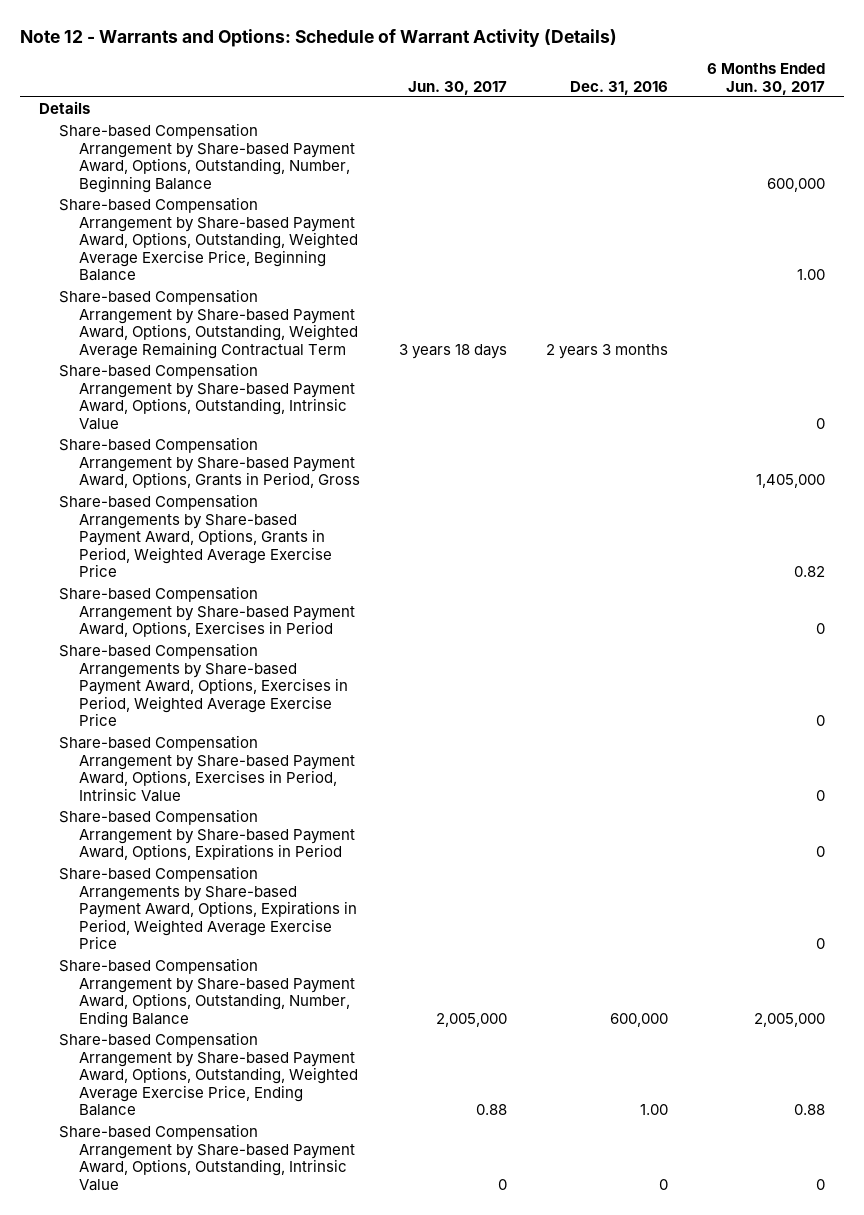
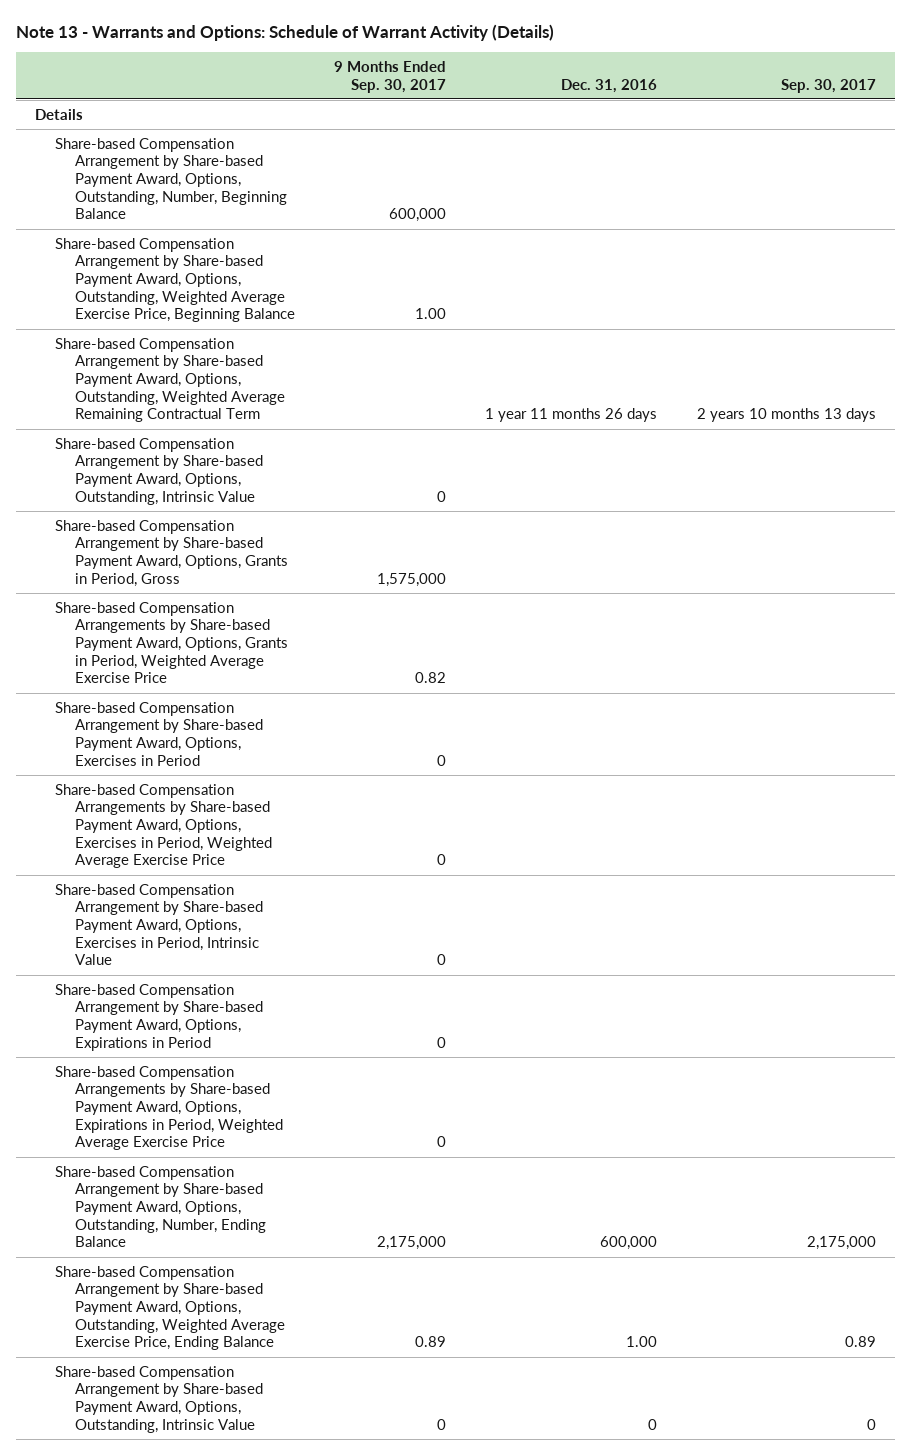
[19,28,617,47] Note 12 - Warrants and Options: Schedule of Warrant Activity (Details) -> [15,24,554,42] Note 13 - Warrants and Options: Schedule of Warrant Activity (Details)
[407,80,507,95] Jun. 30, 2017 -> none
[706,63,825,95] 6 Months Ended Jun. 30, 2017 -> none
none -> [334,60,447,93] 9 Months Ended Sep. 30, 2017
none -> [780,78,876,93] Sep. 30, 2017
[545,343,668,359] 2 years 3 months -> [485,408,658,423] 1 year 11 months 26 days

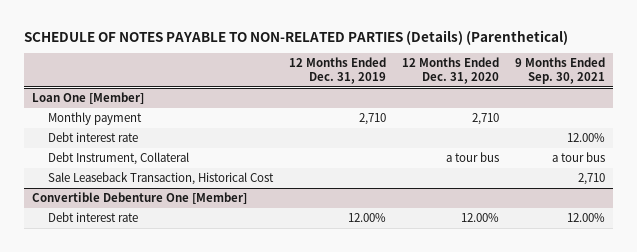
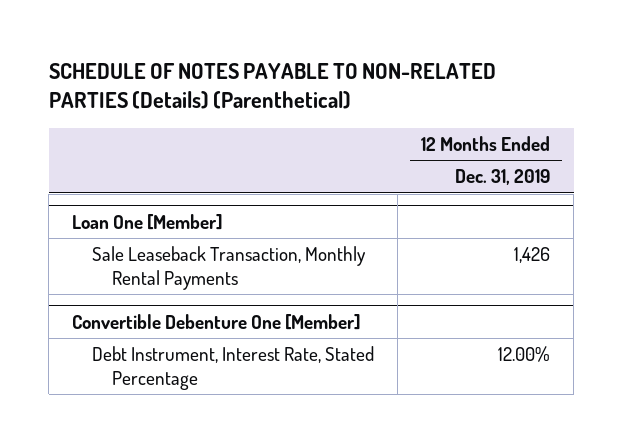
[401,57,499,85] 12 Months Ended Dec. 31, 2020 -> none
[514,57,605,85] 9 Months Ended Sep. 30, 2021 -> none
[47,131,138,142] Debt interest rate -> none
[47,151,189,165] Debt Instrument, Collateral -> none
[47,171,274,185] Sale Leaseback Transaction, Historical Cost -> none
[47,111,142,125] Monthly payment -> [92,246,367,290] Sale Leaseback Transaction, Monthly Rental Payments
[358,112,386,125] 2,710 -> [514,247,551,264] 1,426
[47,211,138,222] Debt interest rate -> [92,346,375,390] Debt Instrument, Interest Rate, Stated Percentage

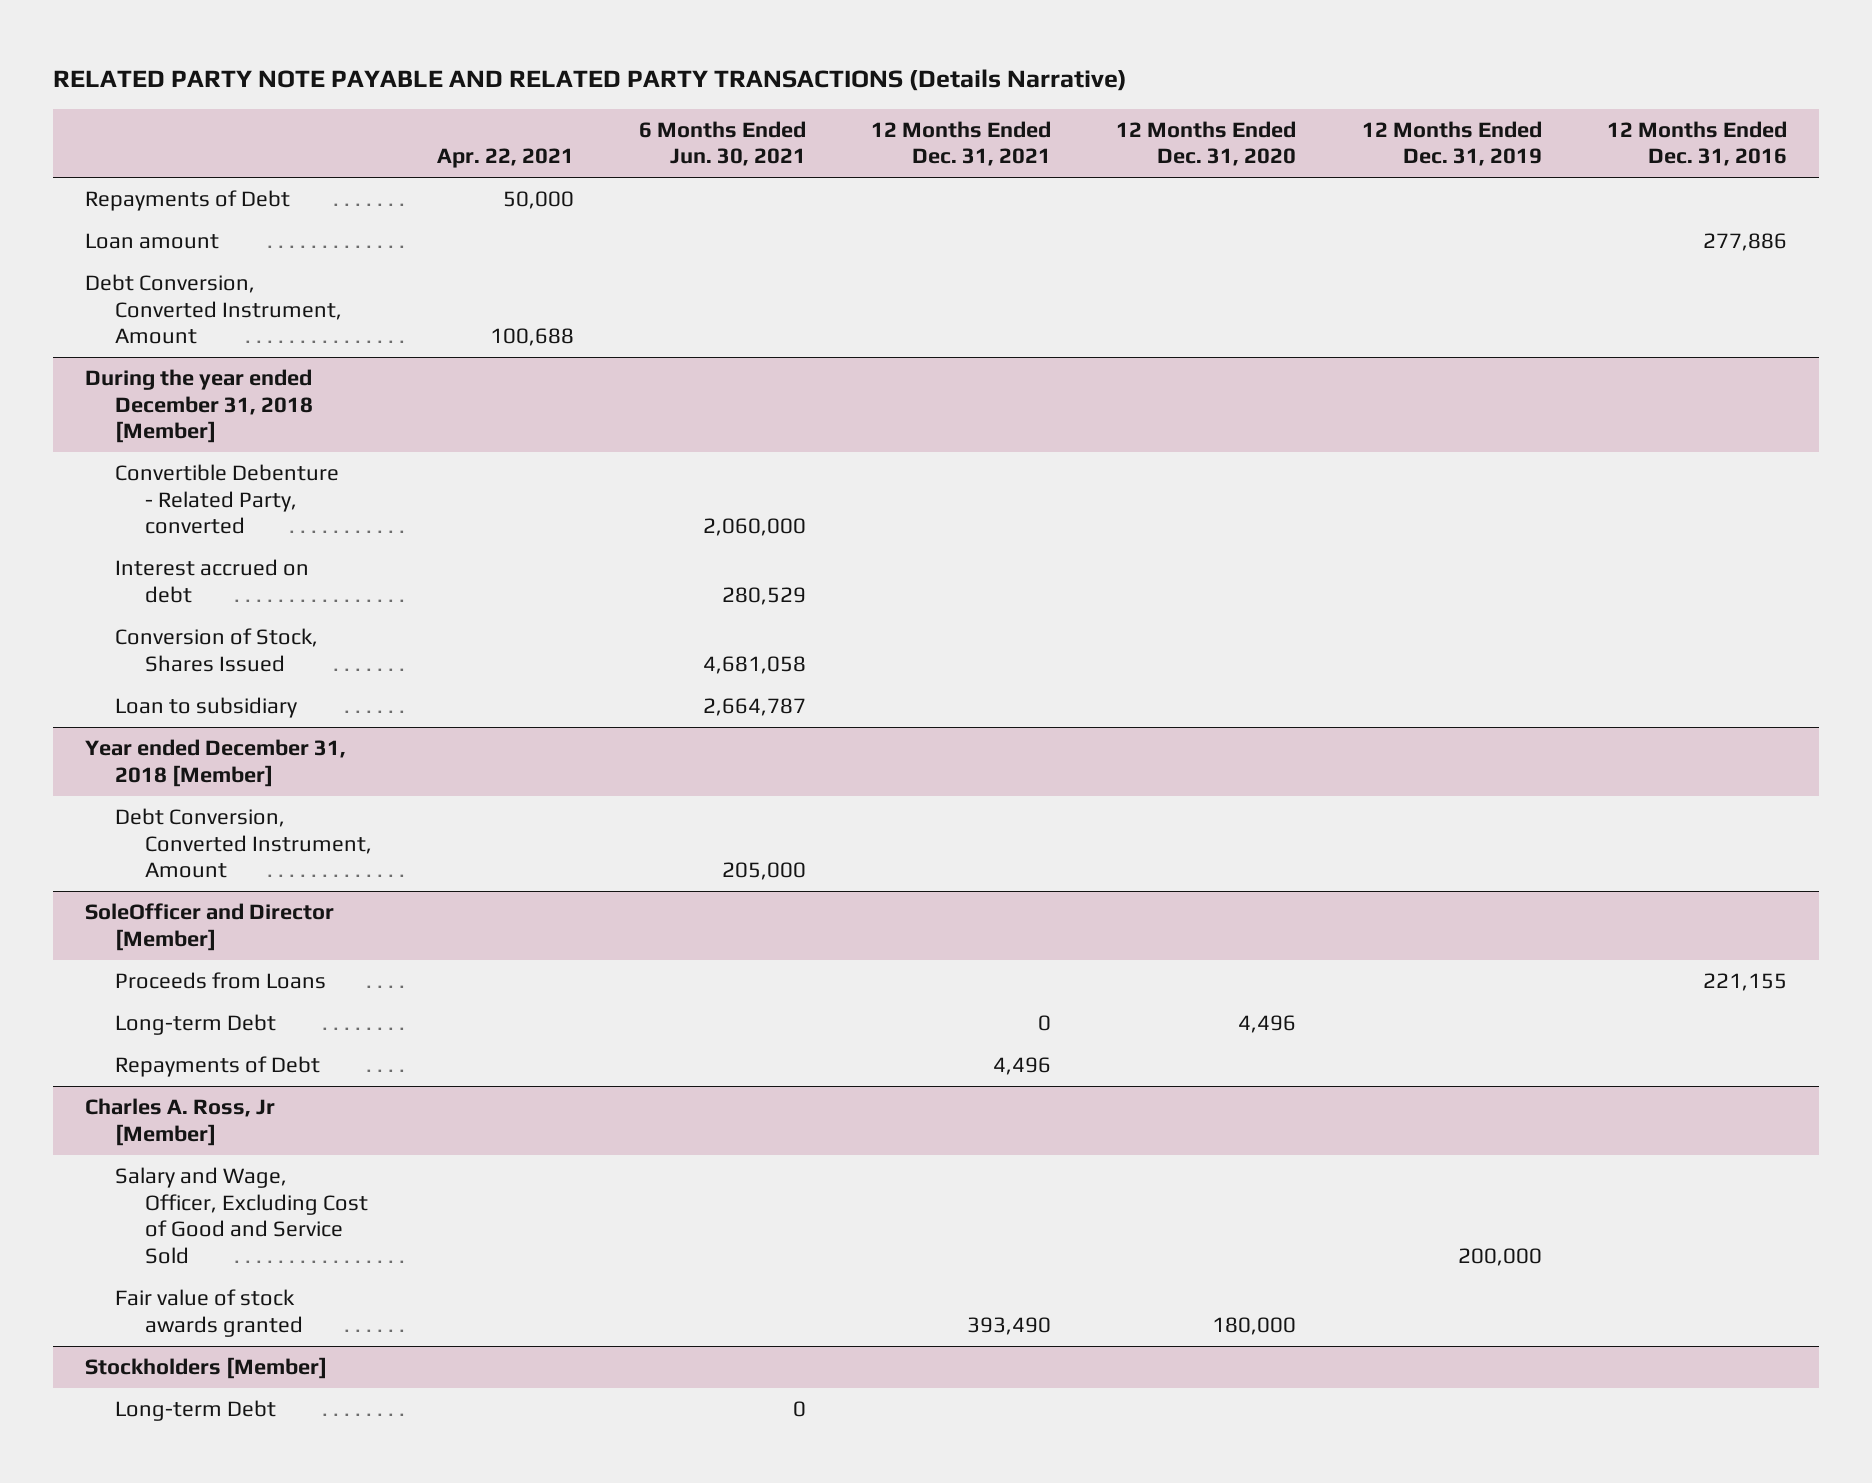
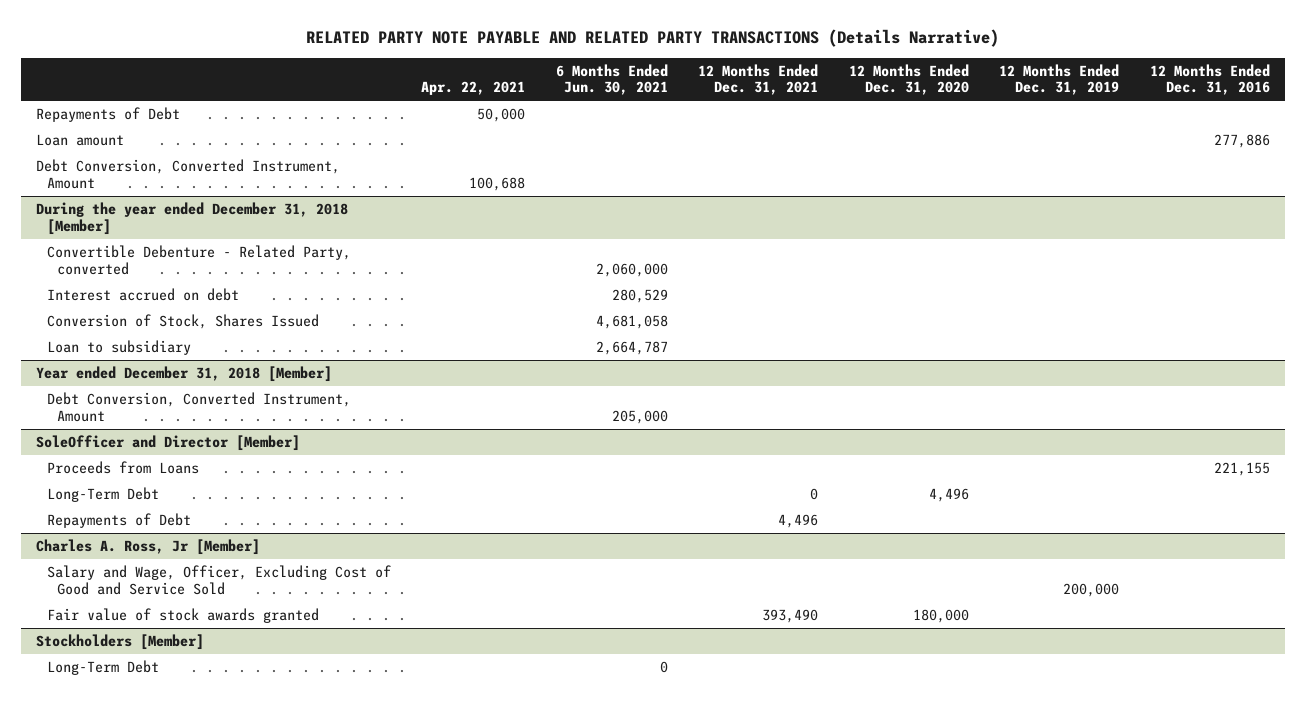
[115,1014,277,1036] Long-term Debt -> [46,487,159,503] Long-Term Debt
[115,1400,277,1422] Long-term Debt -> [46,660,159,676] Long-Term Debt

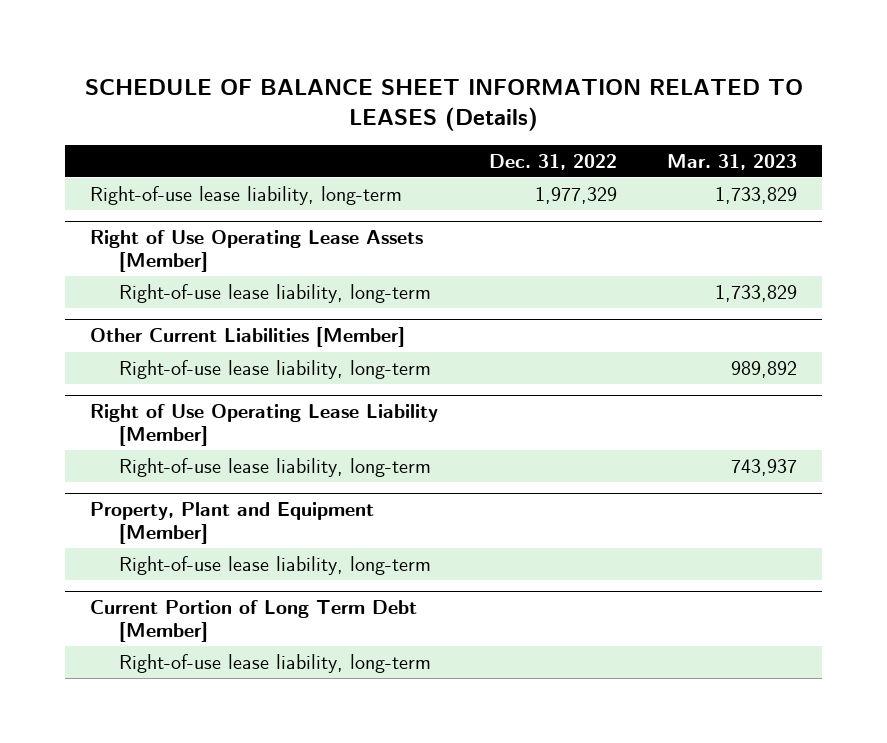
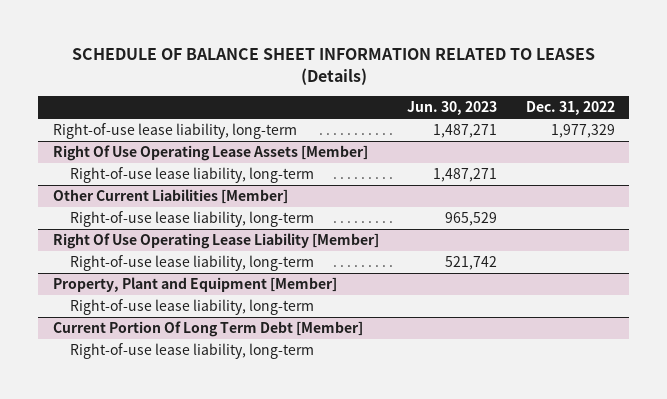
[667,153,798,170] Mar. 31, 2023 -> none
none -> [407,101,498,116] Jun. 30, 2023
[90,230,424,272] Right of Use Operating Lease Assets [Member] -> [52,145,368,162] Right Of Use Operating Lease Assets [Member]
[90,404,439,446] Right of Use Operating Lease Liability [Member] -> [52,233,379,250] Right Of Use Operating Lease Liability [Member]
[90,600,418,642] Current Portion of Long Term Debt [Member] -> [52,321,363,338] Current Portion Of Long Term Debt [Member]

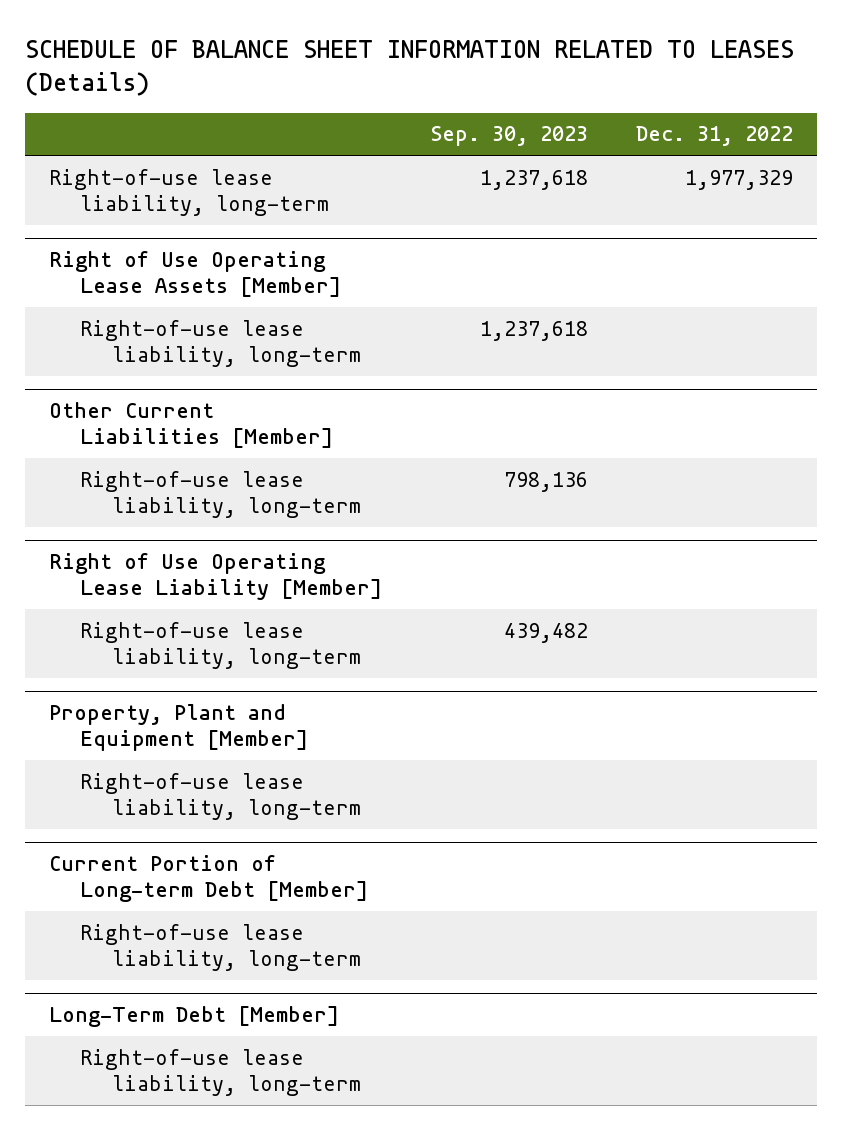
[407,101,498,116] Jun. 30, 2023 -> none
none -> [430,126,589,147] Sep. 30, 2023
[52,145,368,162] Right Of Use Operating Lease Assets [Member] -> [48,250,342,298] Right of Use Operating Lease Assets [Member]
[52,233,379,250] Right Of Use Operating Lease Liability [Member] -> [48,552,383,601] Right of Use Operating Lease Liability [Member]
[52,321,363,338] Current Portion Of Long Term Debt [Member] -> [48,854,369,903] Current Portion of Long-term Debt [Member]
none -> [48,1005,339,1027] Long-Term Debt [Member]
none -> [80,1048,362,1097] Right-of-use lease liability, long-term

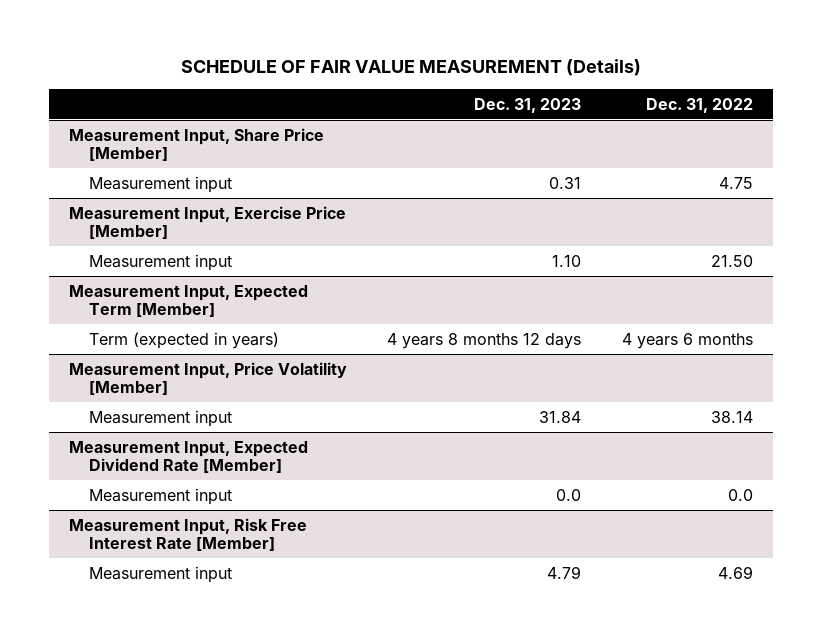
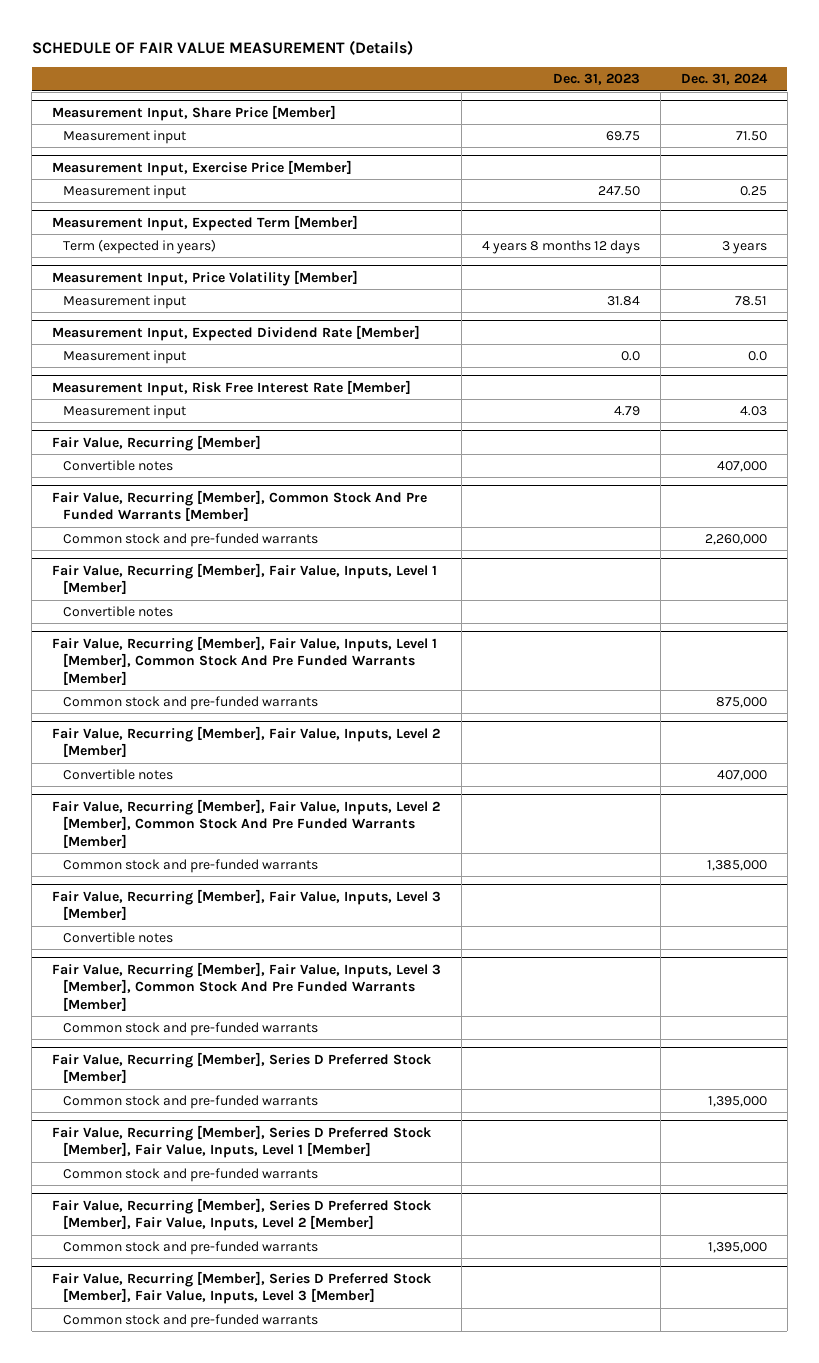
[645,97,753,113] Dec. 31, 2022 -> none
none -> [680,73,768,86] Dec. 31, 2024
[549,176,582,189] 0.31 -> [605,131,640,142] 69.75
[552,254,582,267] 1.10 -> [597,186,640,197] 247.50
none -> [51,434,261,451] Fair Value, Recurring [Member]
none -> [63,460,174,472] Convertible notes
none -> [51,489,427,522] Fair Value, Recurring [Member], Common Stock And Pre Funded Warrants [Member]
none -> [63,533,319,548] Common stock and pre-funded warrants
none -> [51,562,437,595] Fair Value, Recurring [Member], Fair Value, Inputs, Level 1 [Member]
none -> [63,606,174,618] Convertible notes
none -> [51,635,437,686] Fair Value, Recurring [Member], Fair Value, Inputs, Level 1 [Member], Common Stock And Pre Funded Warrants [Member]
none -> [63,696,319,711] Common stock and pre-funded warrants
none -> [51,725,440,758] Fair Value, Recurring [Member], Fair Value, Inputs, Level 2 [Member]
none -> [63,769,174,781] Convertible notes
none -> [51,798,440,849] Fair Value, Recurring [Member], Fair Value, Inputs, Level 2 [Member], Common Stock And Pre Funded Warrants [Member]
none -> [63,859,319,874] Common stock and pre-funded warrants
none -> [51,888,441,921] Fair Value, Recurring [Member], Fair Value, Inputs, Level 3 [Member]
none -> [63,932,174,944] Convertible notes
none -> [51,961,441,1012] Fair Value, Recurring [Member], Fair Value, Inputs, Level 3 [Member], Common Stock And Pre Funded Warrants [Member]
none -> [63,1022,319,1037] Common stock and pre-funded warrants
none -> [51,1051,432,1084] Fair Value, Recurring [Member], Series D Preferred Stock [Member]
none -> [63,1095,319,1110] Common stock and pre-funded warrants
none -> [51,1124,432,1159] Fair Value, Recurring [Member], Series D Preferred Stock [Member], Fair Value, Inputs, Level 1 [Member]
none -> [63,1168,319,1183] Common stock and pre-funded warrants
none -> [51,1197,432,1232] Fair Value, Recurring [Member], Series D Preferred Stock [Member], Fair Value, Inputs, Level 2 [Member]
none -> [63,1241,319,1256] Common stock and pre-funded warrants
none -> [51,1270,432,1305] Fair Value, Recurring [Member], Series D Preferred Stock [Member], Fair Value, Inputs, Level 3 [Member]
none -> [63,1314,319,1329] Common stock and pre-funded warrants

